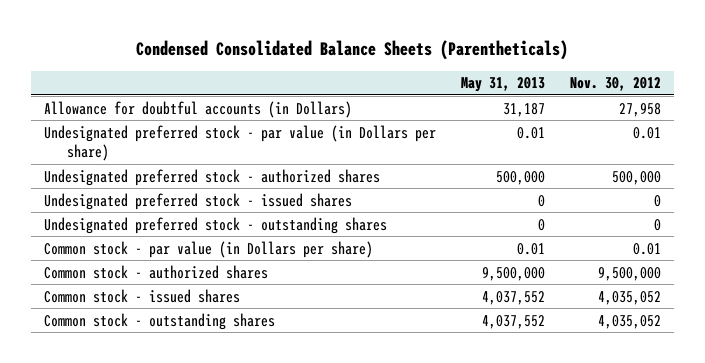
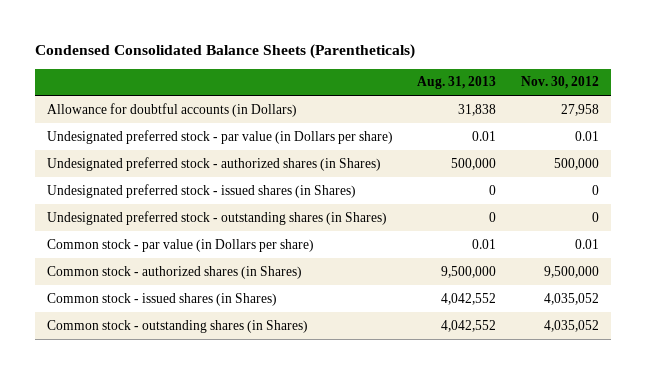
[460,77,545,93] May 31, 2013 -> none
none -> [417,76,497,90] Aug. 31, 2013
[43,168,380,186] Undesignated preferred stock - authorized shares -> [46,156,381,171] Undesignated preferred stock - authorized shares (in Shares)
[43,192,352,210] Undesignated preferred stock - issued shares -> [46,183,356,198] Undesignated preferred stock - issued shares (in Shares)
[43,216,387,234] Undesignated preferred stock - outstanding shares -> [46,210,387,225] Undesignated preferred stock - outstanding shares (in Shares)
[43,264,268,279] Common stock - authorized shares -> [46,265,302,279] Common stock - authorized shares (in Shares)
[43,288,240,303] Common stock - issued shares -> [46,292,277,306] Common stock - issued shares (in Shares)
[43,312,275,330] Common stock - outstanding shares -> [46,319,308,333] Common stock - outstanding shares (in Shares)

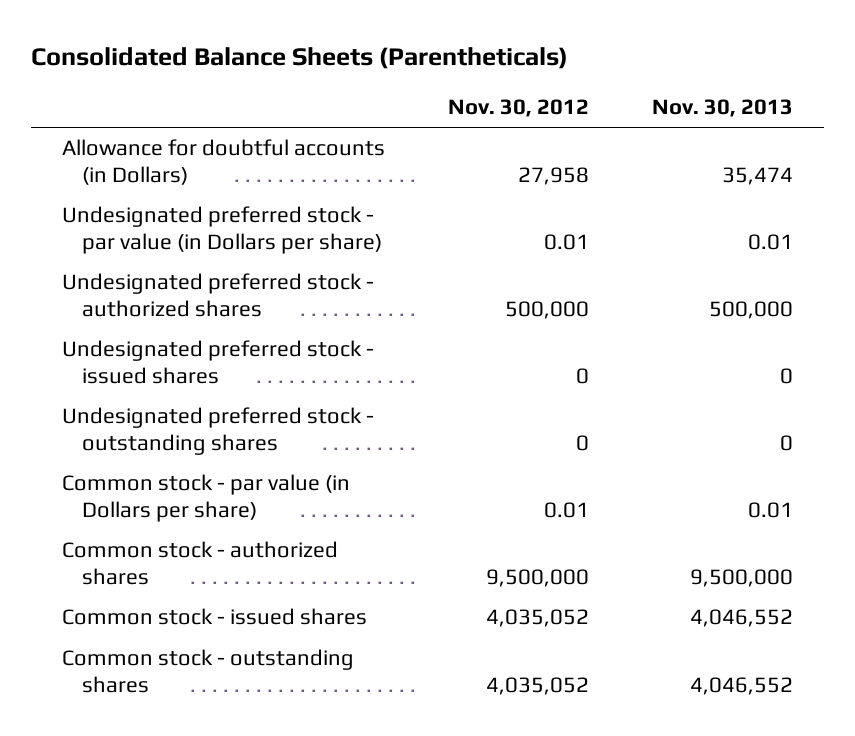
[34,44,415,60] Condensed Consolidated Balance Sheets (Parentheticals) -> [30,46,568,69] Consolidated Balance Sheets (Parentheticals)
[417,76,497,90] Aug. 31, 2013 -> none
none -> [651,99,793,118] Nov. 30, 2013
[46,156,381,171] Undesignated preferred stock - authorized shares (in Shares) -> [61,273,374,317] Undesignated preferred stock - authorized shares
[46,183,356,198] Undesignated preferred stock - issued shares (in Shares) -> [61,340,374,384] Undesignated preferred stock - issued shares
[46,210,387,225] Undesignated preferred stock - outstanding shares (in Shares) -> [61,407,374,455] Undesignated preferred stock - outstanding shares
[46,265,302,279] Common stock - authorized shares (in Shares) -> [61,541,338,585] Common stock - authorized shares
[46,292,277,306] Common stock - issued shares (in Shares) -> [61,608,367,626] Common stock - issued shares
[46,319,308,333] Common stock - outstanding shares (in Shares) -> [61,649,354,693] Common stock - outstanding shares

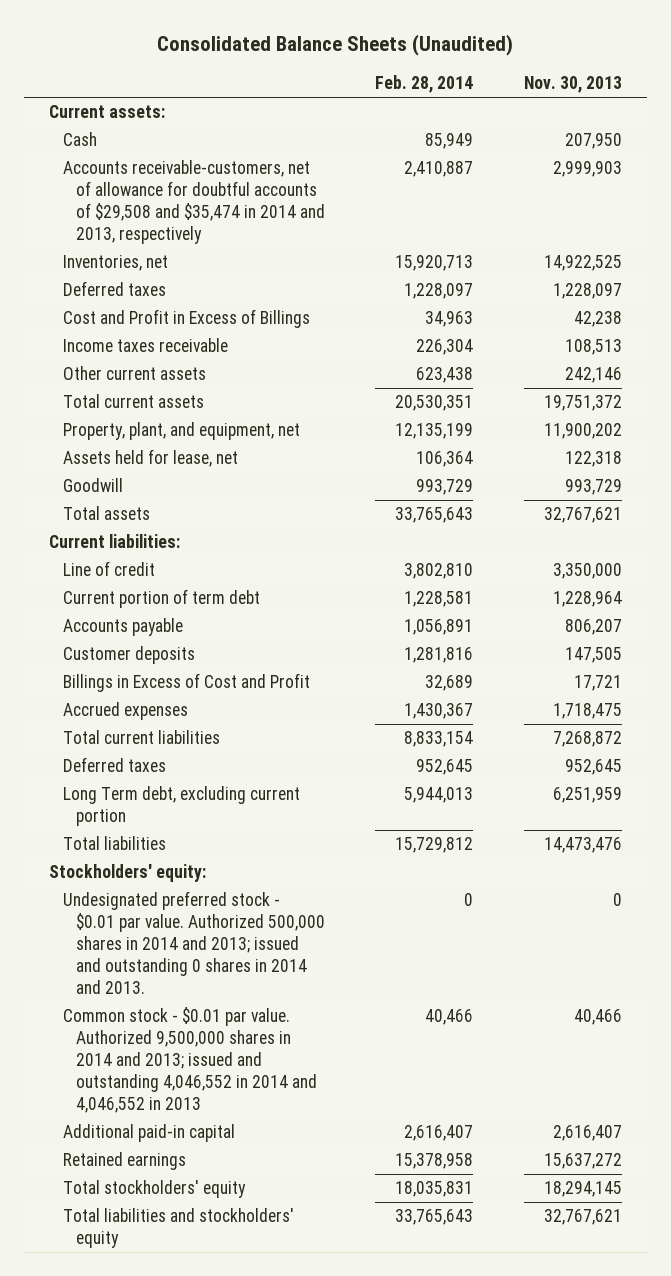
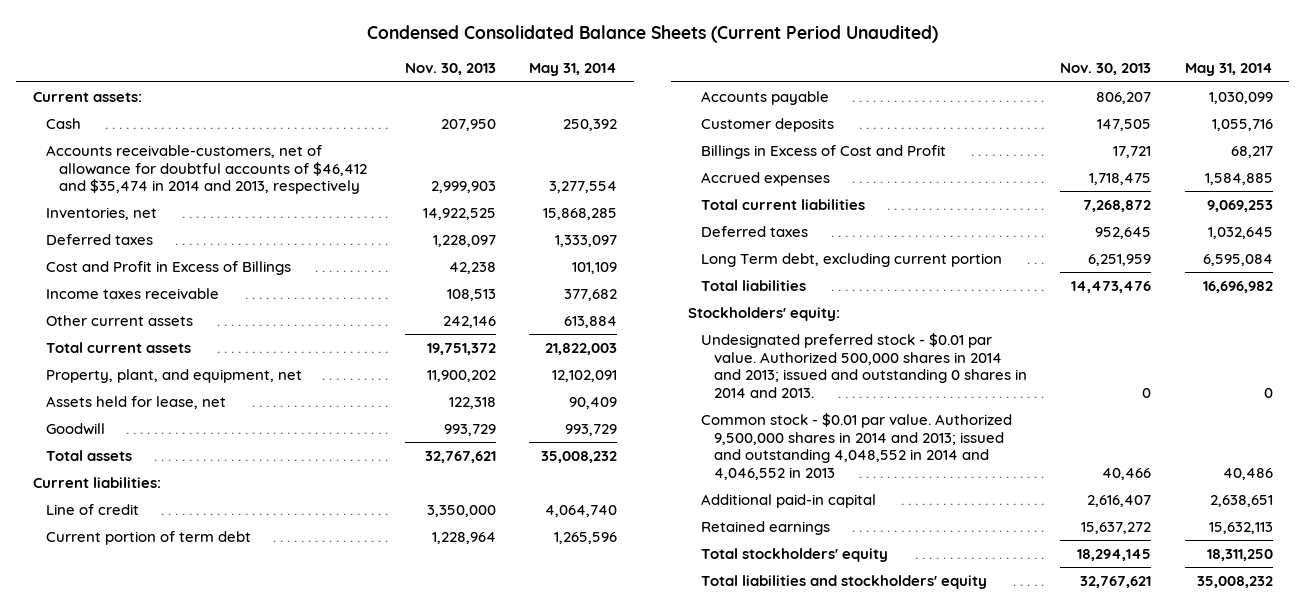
[157,34,514,57] Consolidated Balance Sheets (Unaudited) -> [366,25,938,44] Condensed Consolidated Balance Sheets (Current Period Unaudited)
[375,75,474,94] Feb. 28, 2014 -> none
none -> [528,63,617,77] May 31, 2014
[62,160,326,245] Accounts receivable-customers, net of allowance for doubtful accounts of $29,508 and $35,474 in 2014 and 2013, respectively -> [45,144,367,195] Accounts receivable-customers, net of allowance for doubtful accounts of $46,412 and $35,474 in 2014 and 2013, respectively
[62,1007,318,1114] Common stock - $0.01 par value. Authorized 9,500,000 shares in 2014 and 2013; issued and outstanding 4,046,552 in 2014 and 4,046,552 in 2013 -> [701,412,1013,480] Common stock - $0.01 par value. Authorized 9,500,000 shares in 2014 and 2013; issued and outstanding 4,048,552 in 2014 and 4,046,552 in 2013

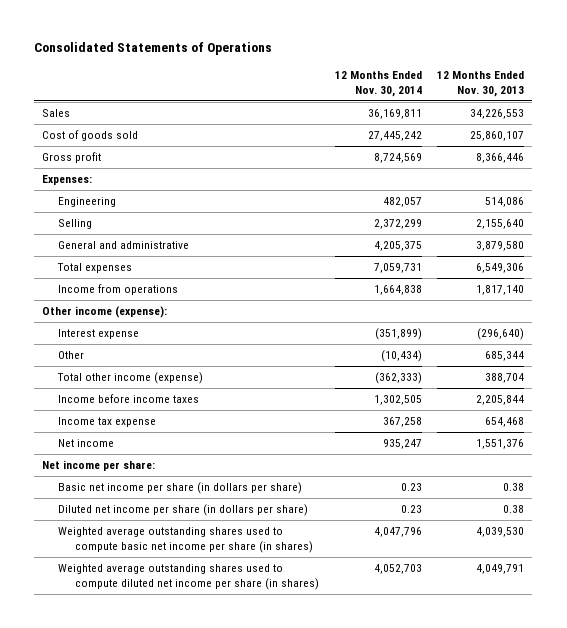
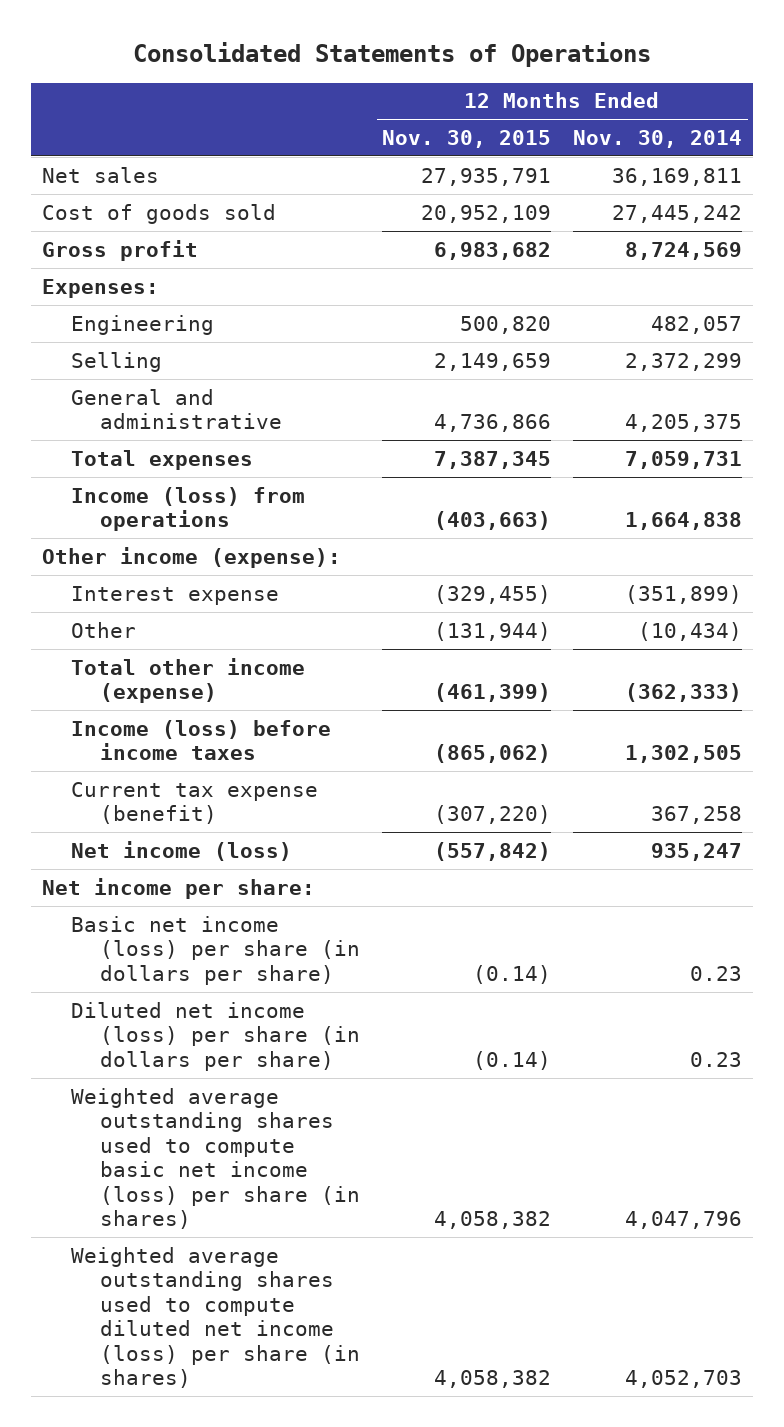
[437,71,525,97] 12 Months Ended Nov. 30, 2013 -> none
none -> [382,129,552,148] Nov. 30, 2015
[42,109,71,118] Sales -> [41,166,159,183] Net sales
[58,284,179,296] Income from operations -> [71,486,306,532] Income (loss) from operations
[58,394,200,404] Income before income taxes -> [71,719,332,761] Income (loss) before income taxes
[58,417,157,428] Income tax expense -> [71,781,319,825] Current tax expense (benefit)
[58,439,115,448] Net income -> [71,840,293,861] Net income (loss)
[58,482,303,495] Basic net income per share (in dollars per share) -> [71,915,361,985] Basic net income (loss) per share (in dollars per share)
[58,504,309,517] Diluted net income per share (in dollars per share) -> [71,1001,361,1071] Diluted net income (loss) per share (in dollars per share)
[58,527,313,554] Weighted average outstanding shares used to compute basic net income per share (in shares) -> [71,1087,361,1230] Weighted average outstanding shares used to compute basic net income (loss) per share (in shares)
[58,564,319,591] Weighted average outstanding shares used to compute diluted net income per share (in shares) -> [71,1246,361,1389] Weighted average outstanding shares used to compute diluted net income (loss) per share (in shares)

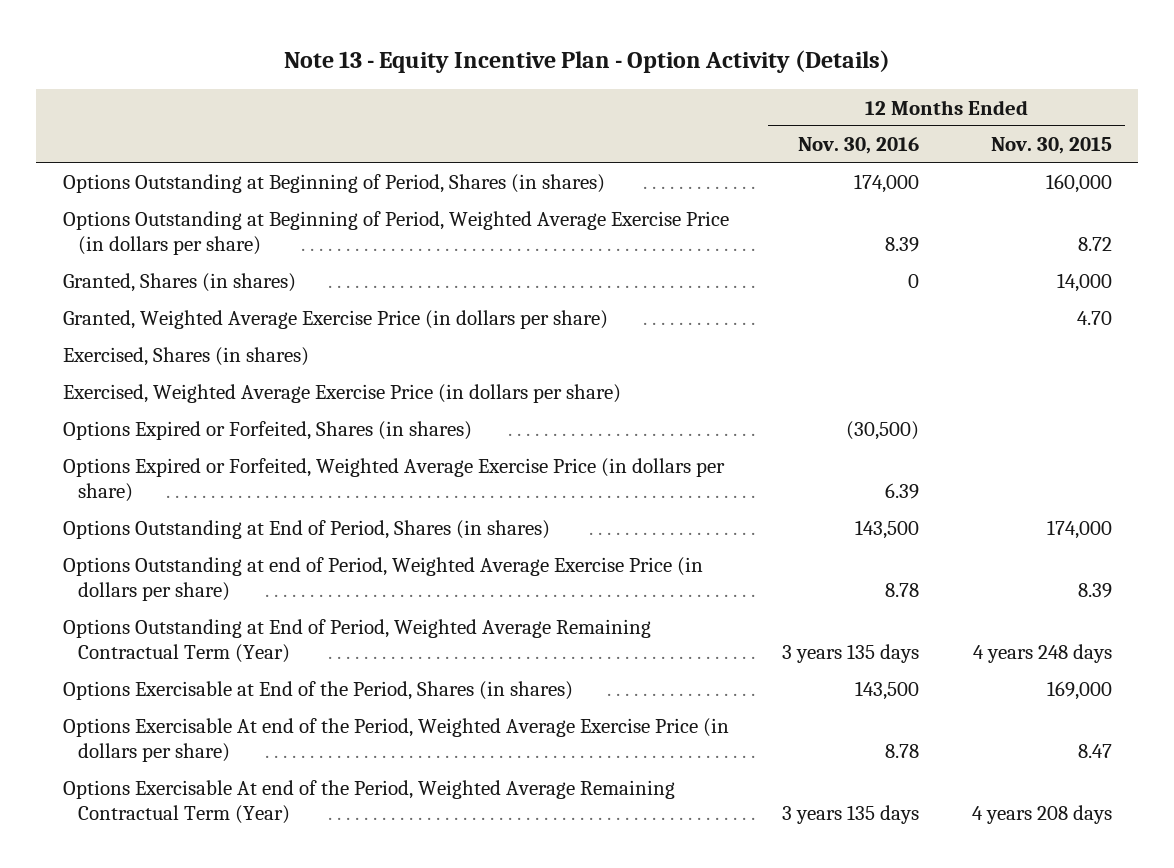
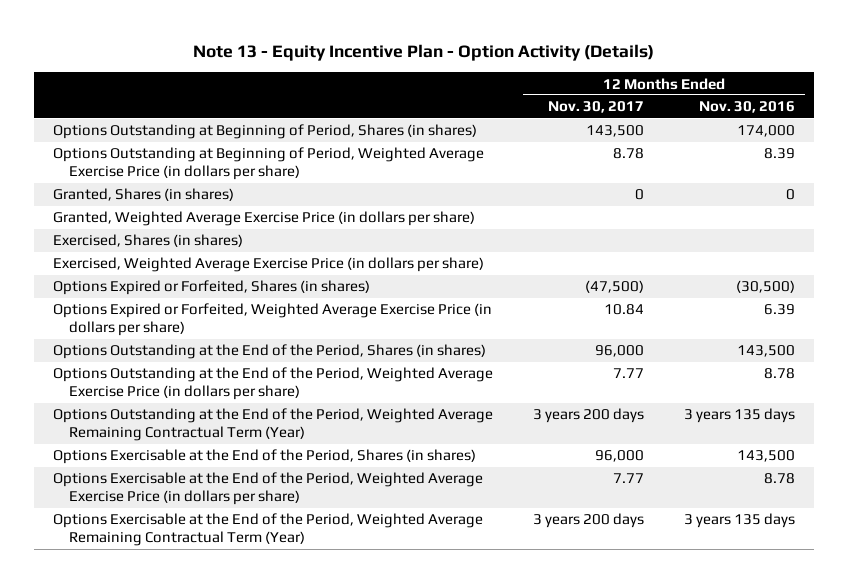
[990,137,1112,155] Nov. 30, 2015 -> none
none -> [548,101,645,114] Nov. 30, 2017
[62,520,550,540] Options Outstanding at End of Period, Shares (in shares) -> [53,344,487,360] Options Outstanding at the End of the Period, Shares (in shares)
[62,557,703,602] Options Outstanding at end of Period, Weighted Average Exercise Price (in dollars per share) -> [53,367,494,401] Options Outstanding at the End of the Period, Weighted Average Exercise Price (in dollars per share)
[62,619,651,664] Options Outstanding at End of Period, Weighted Average Remaining Contractual Term (Year) -> [53,408,494,442] Options Outstanding at the End of the Period, Weighted Average Remaining Contractual Term (Year)
[62,681,573,701] Options Exercisable at End of the Period, Shares (in shares) -> [53,449,477,465] Options Exercisable at the End of the Period, Shares (in shares)
[62,718,729,763] Options Exercisable At end of the Period, Weighted Average Exercise Price (in dollars per share) -> [53,472,484,506] Options Exercisable at the End of the Period, Weighted Average Exercise Price (in dollars per share)
[62,780,675,825] Options Exercisable At end of the Period, Weighted Average Remaining Contractual Term (Year) -> [53,513,484,547] Options Exercisable at the End of the Period, Weighted Average Remaining Contractual Term (Year)

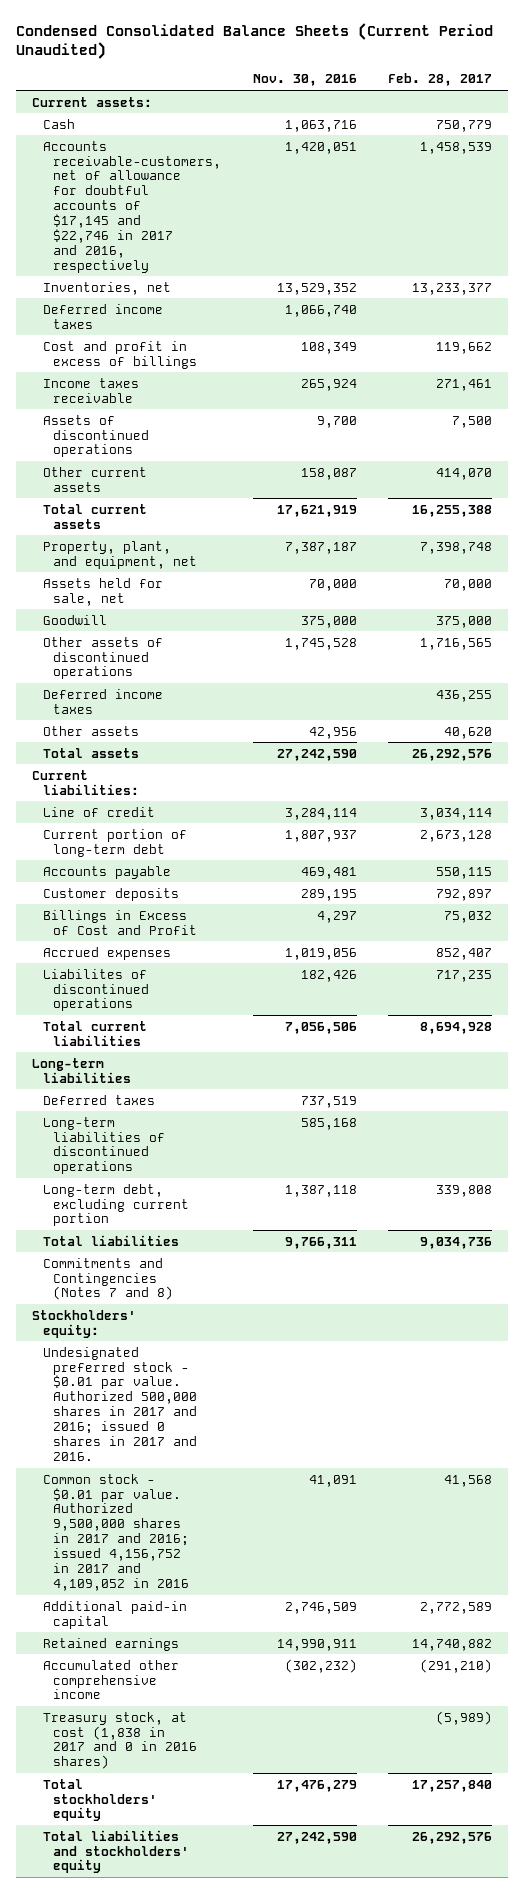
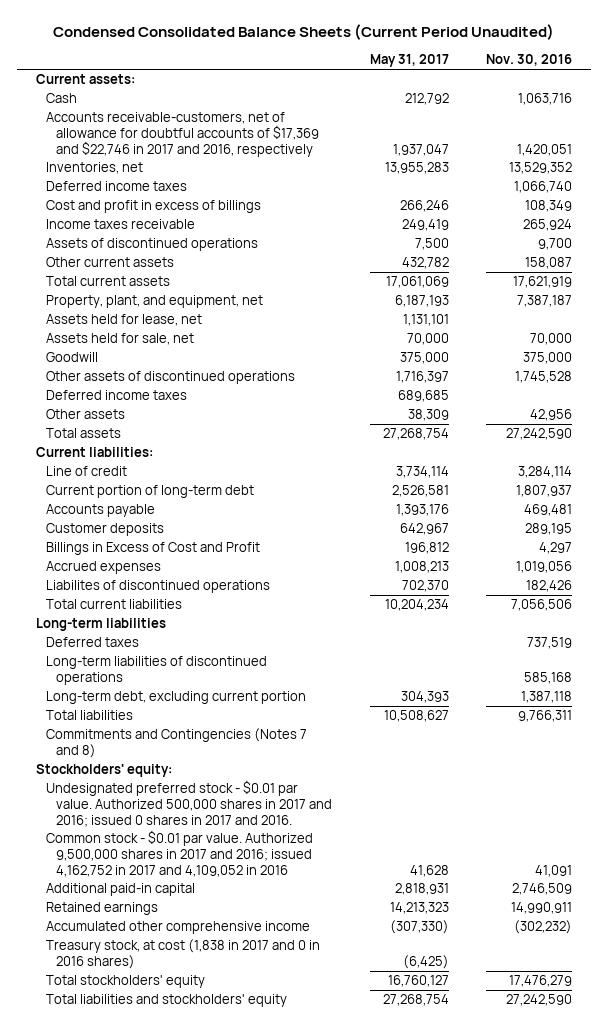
[388,73,493,87] Feb. 28, 2017 -> none
none -> [369,54,449,68] May 31, 2017
[42,140,222,273] Accounts receivable-customers, net of allowance for doubtful accounts of $17,145 and $22,746 in 2017 and 2016, respectively -> [45,112,320,157] Accounts receivable-customers, net of allowance for doubtful accounts of $17,369 and $22,746 in 2017 and 2016, respectively
none -> [45,314,202,327] Assets held for lease, net
[42,1473,190,1591] Common stock - $0.01 par value. Authorized 9,500,000 shares in 2017 and 2016; issued 4,156,752 in 2017 and 4,109,052 in 2016 -> [45,830,313,877] Common stock - $0.01 par value. Authorized 9,500,000 shares in 2017 and 2016; issued 4,162,752 in 2017 and 4,109,052 in 2016

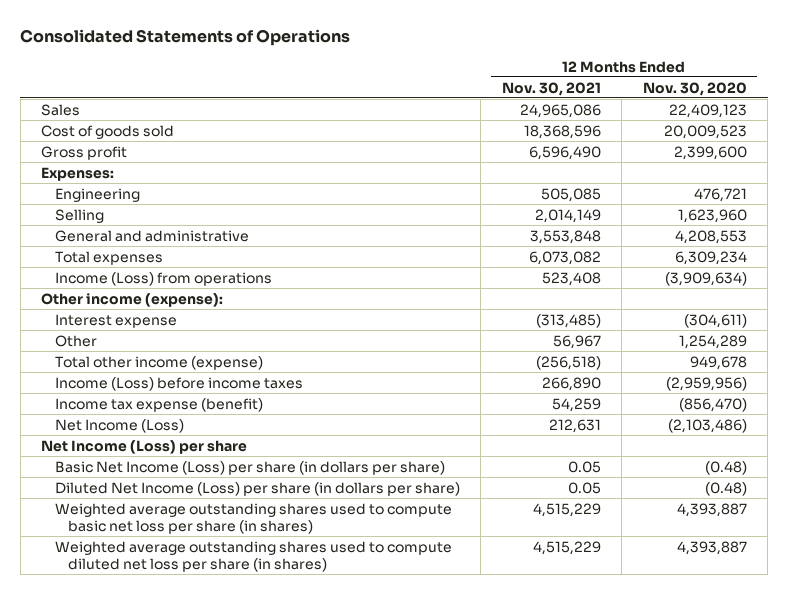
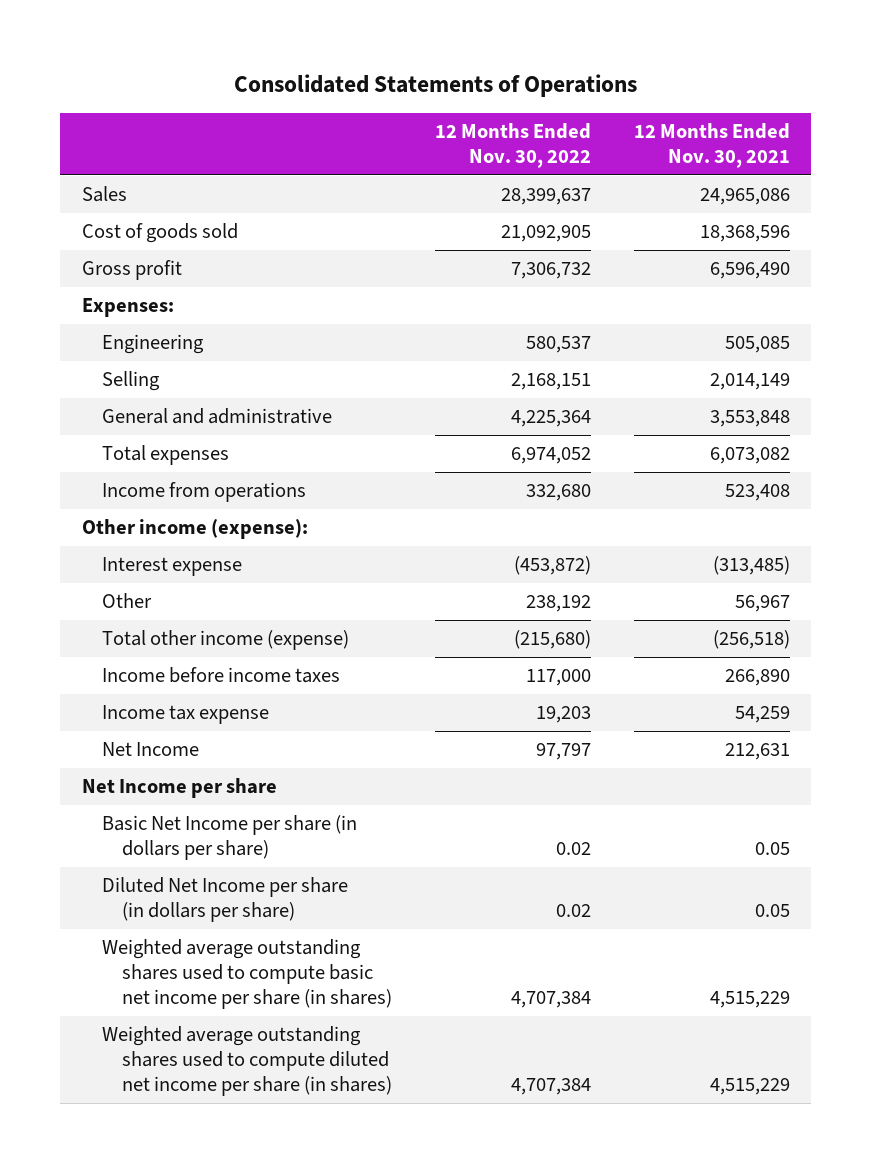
[642,81,747,96] Nov. 30, 2020 -> none
none -> [434,123,591,169] 12 Months Ended Nov. 30, 2022
[54,271,272,286] Income (Loss) from operations -> [101,482,306,503] Income from operations
[54,376,303,391] Income (Loss) before income taxes -> [101,667,340,684] Income before income taxes
[54,397,263,412] Income tax expense (benefit) -> [101,705,269,725] Income tax expense
[54,418,184,433] Net Income (Loss) -> [101,742,199,757] Net Income
[41,439,248,454] Net Income (Loss) per share -> [81,778,277,799] Net Income per share
[54,460,445,475] Basic Net Income (Loss) per share (in dollars per share) -> [101,815,357,861] Basic Net Income per share (in dollars per share)
[54,481,460,496] Diluted Net Income (Loss) per share (in dollars per share) -> [101,877,348,923] Diluted Net Income per share (in dollars per share)
[54,502,452,534] Weighted average outstanding shares used to compute basic net loss per share (in shares) -> [101,939,392,1010] Weighted average outstanding shares used to compute basic net income per share (in shares)
[54,540,452,572] Weighted average outstanding shares used to compute diluted net loss per share (in shares) -> [101,1026,392,1097] Weighted average outstanding shares used to compute diluted net income per share (in shares)

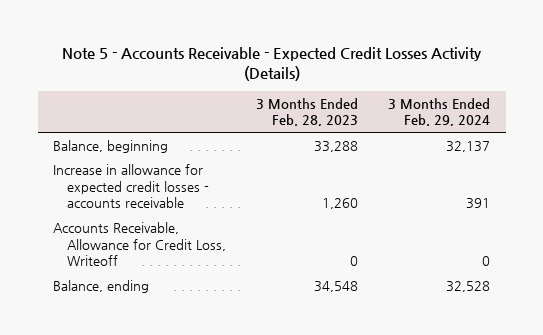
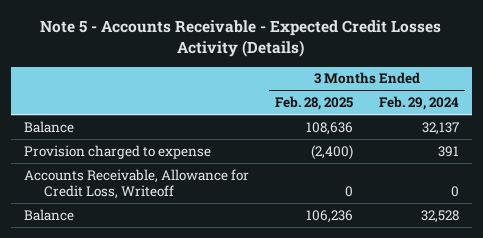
[256,97,359,127] 3 Months Ended Feb. 28, 2023 -> none
none -> [274,96,353,111] Feb. 28, 2025
[52,139,168,153] Balance, beginning -> [24,120,75,133] Balance
[52,163,209,209] Increase in allowance for expected credit losses - accounts receivable -> [24,144,212,159] Provision charged to expense
[52,279,149,293] Balance, ending -> [24,208,75,221] Balance

